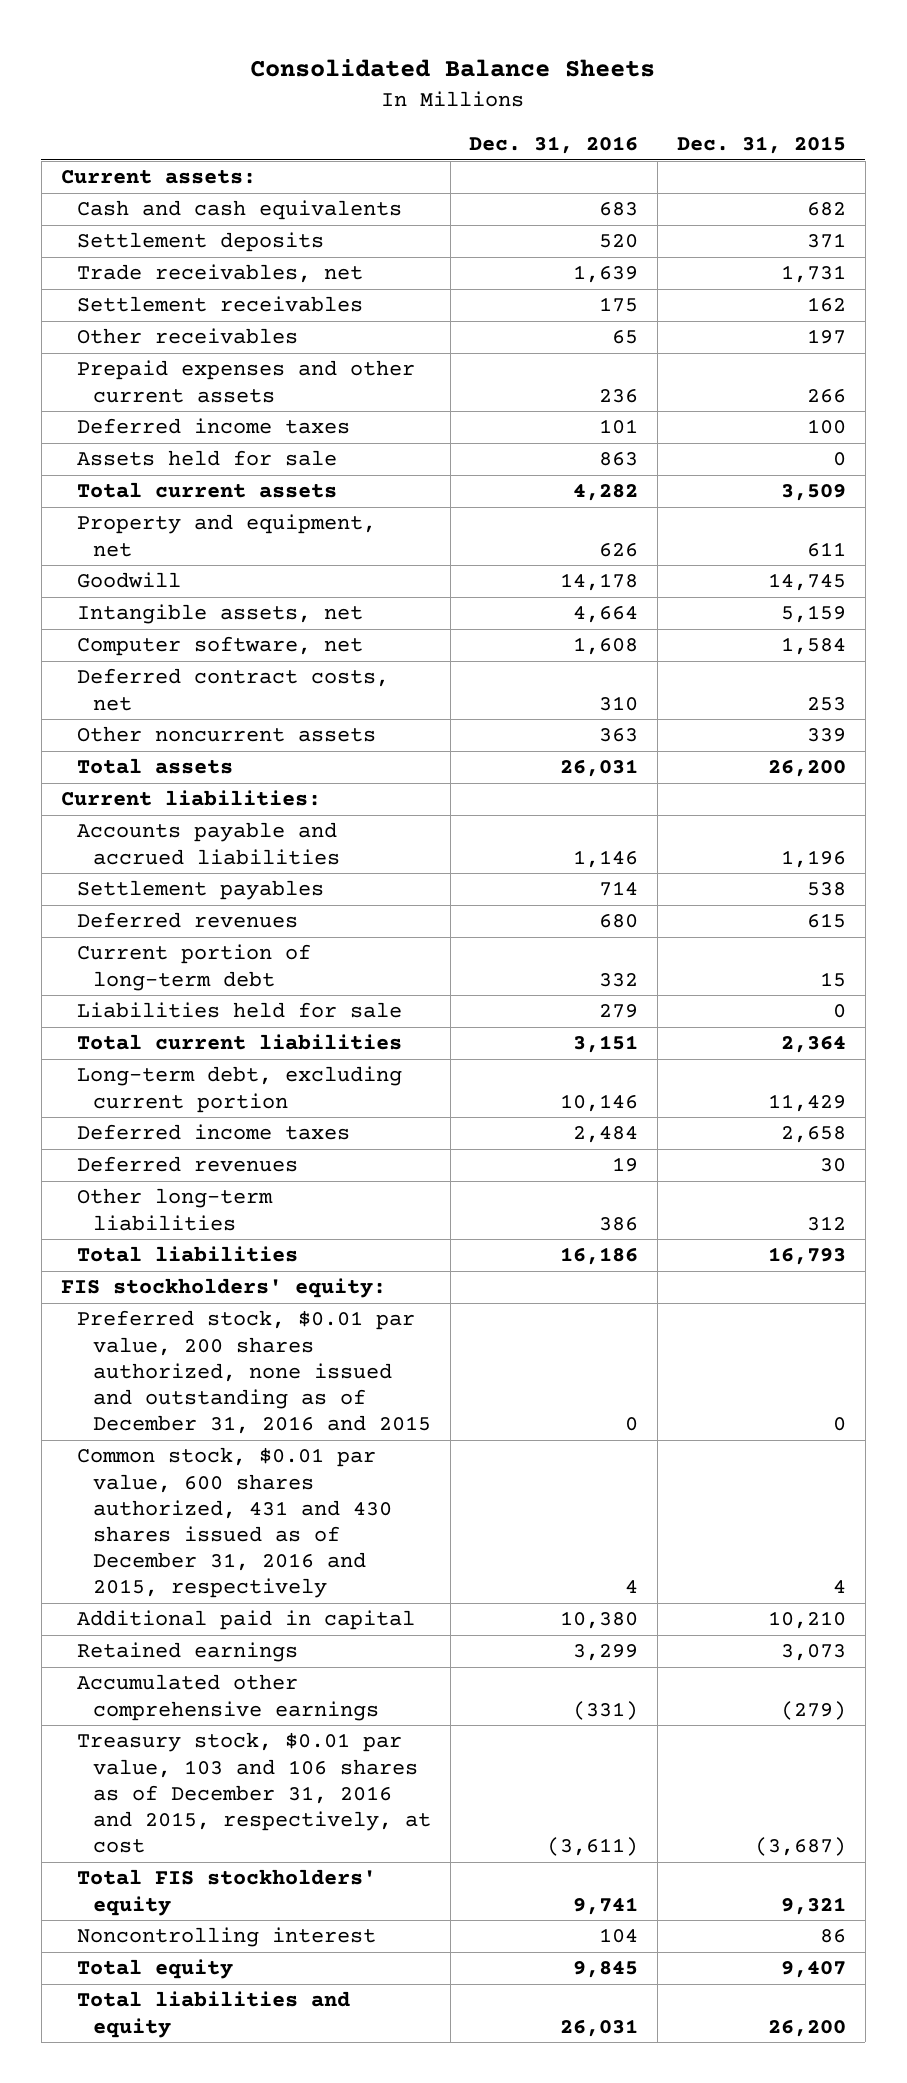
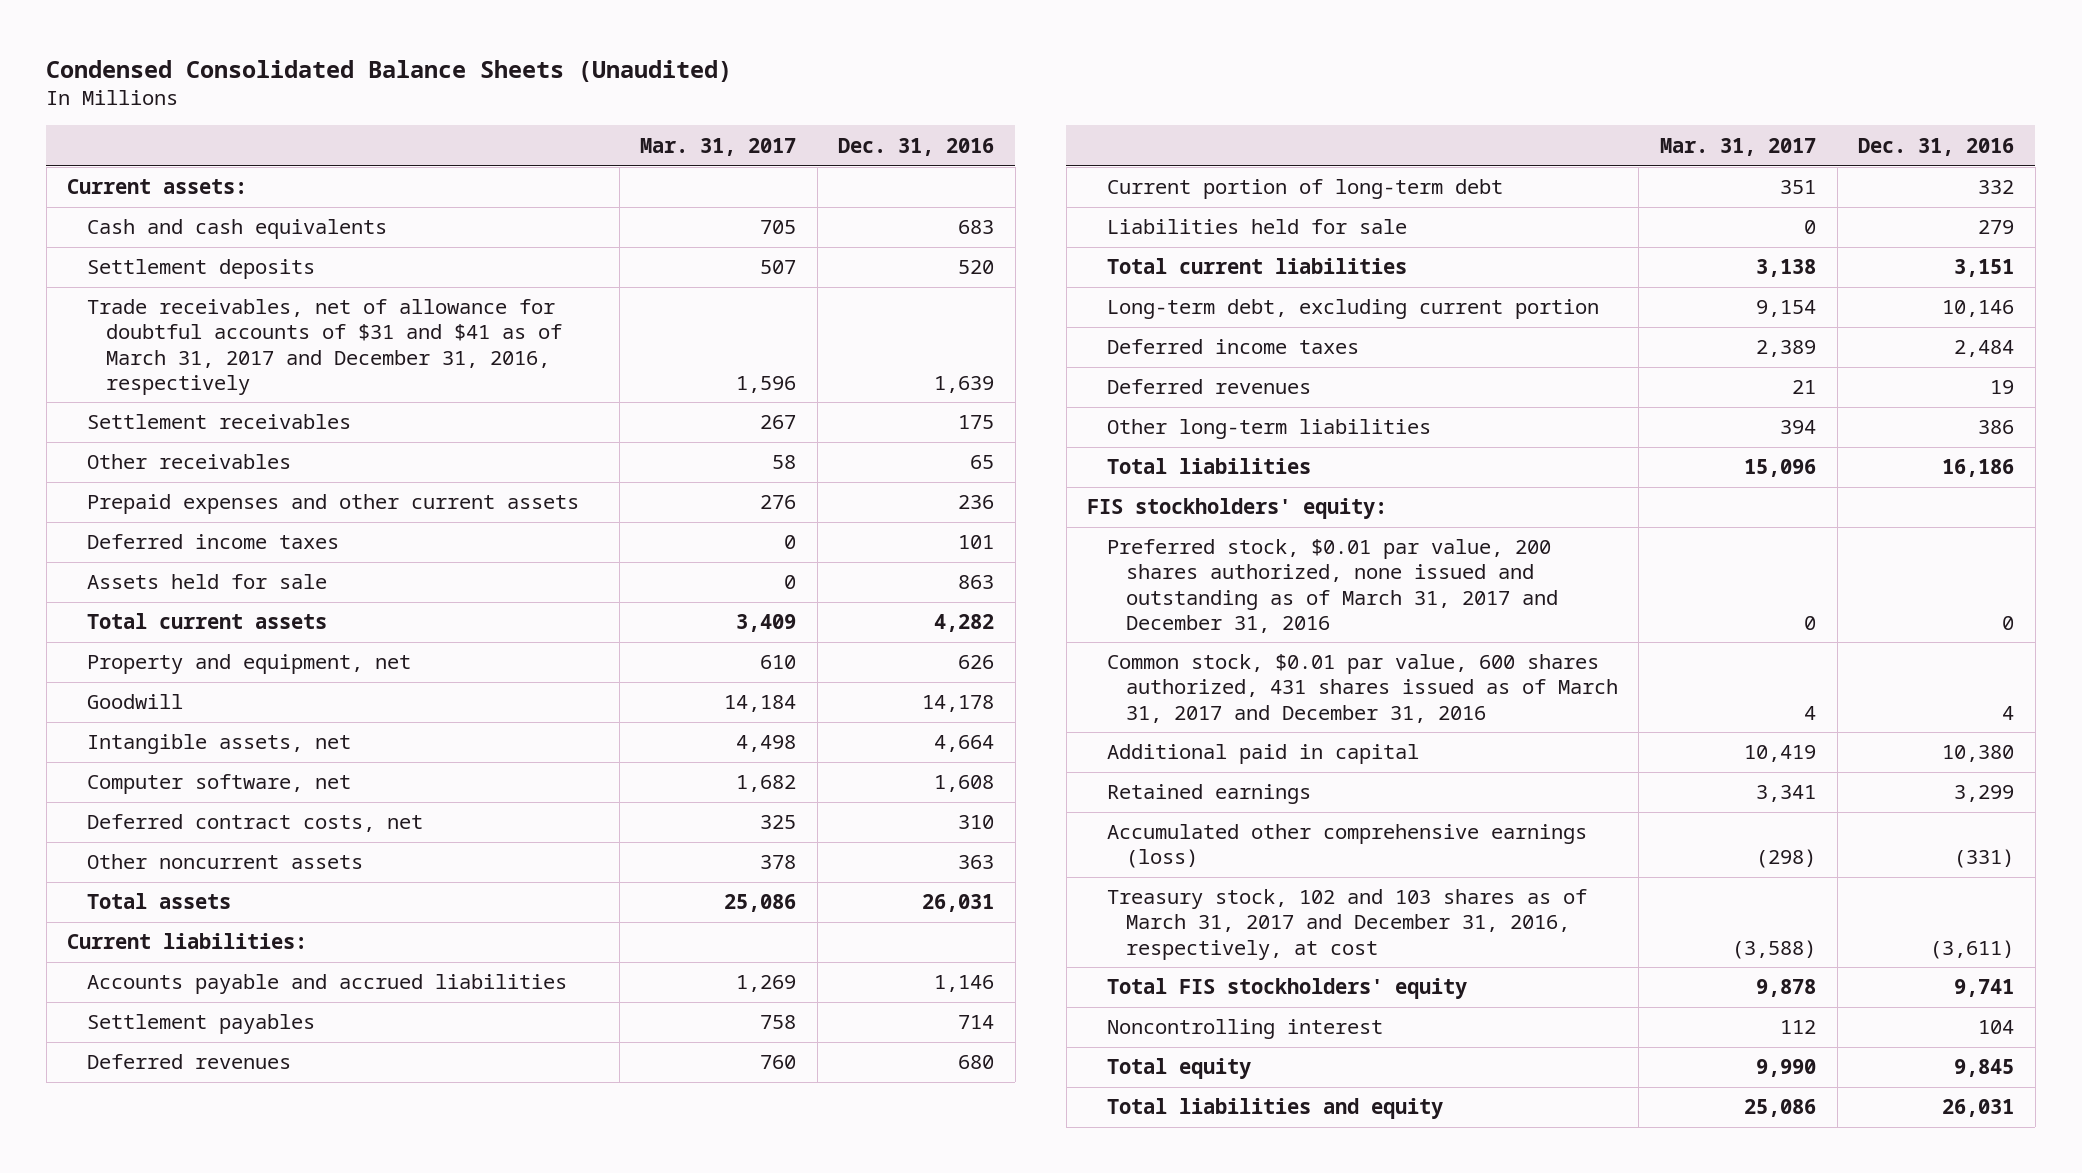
[250,58,656,77] Consolidated Balance Sheets -> [46,59,733,82] Condensed Consolidated Balance Sheets (Unaudited)
[676,136,846,155] Dec. 31, 2015 -> none
none -> [640,137,797,156] Mar. 31, 2017
[76,264,363,284] Trade receivables, net -> [86,299,563,395] Trade receivables, net of allowance for doubtful accounts of $31 and $41 as of March 31, 2017 and December 31, 2016, respectively
[76,1310,431,1435] Preferred stock, $0.01 par value, 200 shares authorized, none issued and outstanding as of December 31, 2016 and 2015 -> [1106,539,1558,633] Preferred stock, $0.01 par value, 200 shares authorized, none issued and outstanding as of March 31, 2017 and December 31, 2016
[76,1447,392,1599] Common stock, $0.01 par value, 600 shares authorized, 431 and 430 shares issued as of December 31, 2016 and 2015, respectively -> [1106,654,1618,723] Common stock, $0.01 par value, 600 shares authorized, 431 shares issued as of March 31, 2017 and December 31, 2016
[76,1674,379,1721] Accumulated other comprehensive earnings -> [1106,824,1587,869] Accumulated other comprehensive earnings (loss)
[76,1732,431,1854] Treasury stock, $0.01 par value, 103 and 106 shares as of December 31, 2016 and 2015, respectively, at cost -> [1106,889,1587,960] Treasury stock, 102 and 103 shares as of March 31, 2017 and December 31, 2016, respectively, at cost

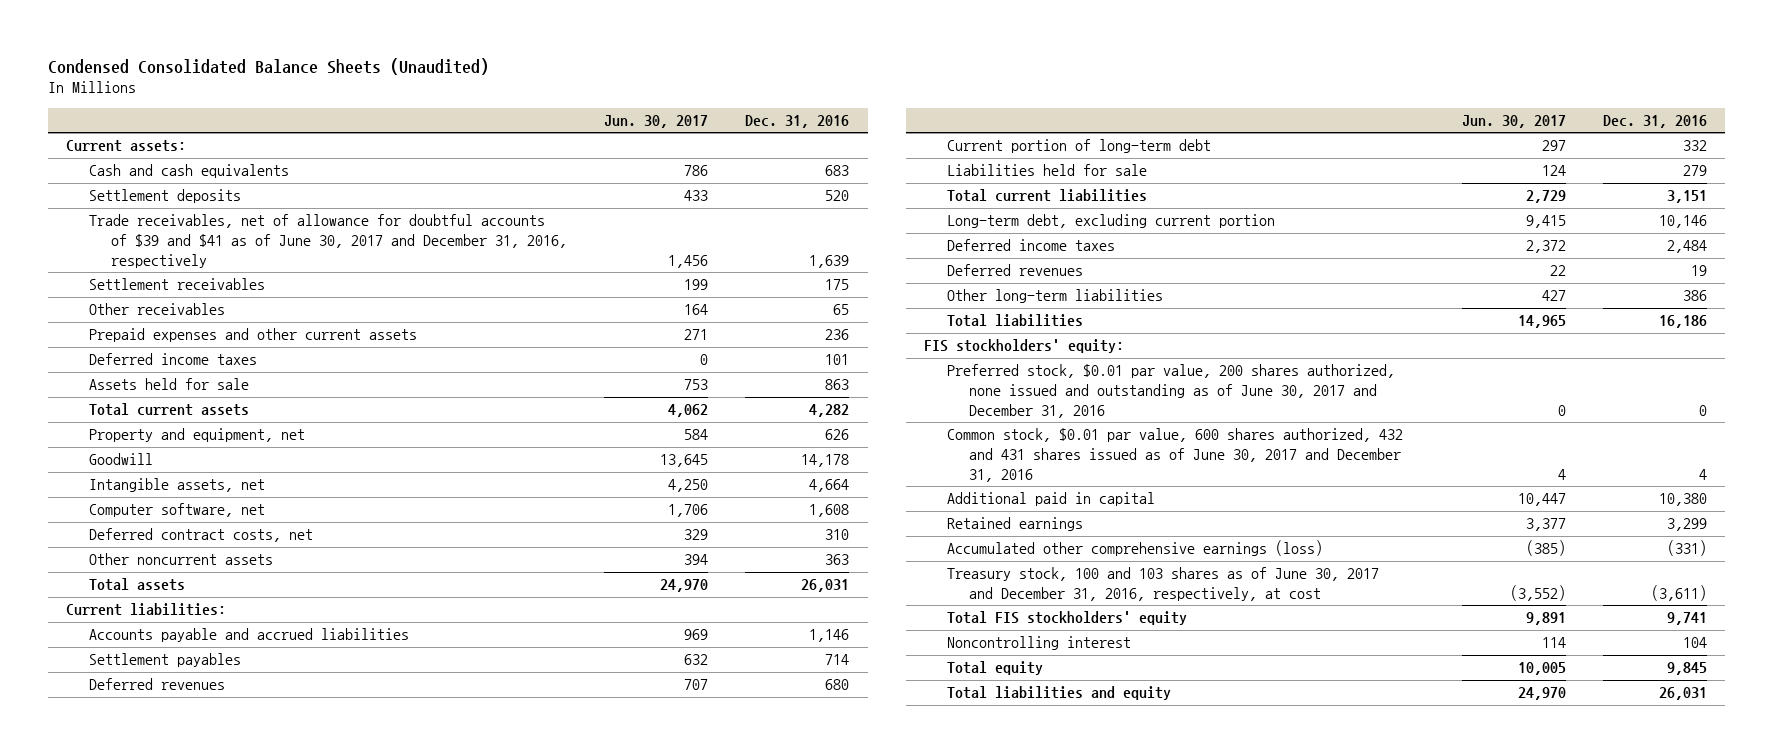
[640,137,797,156] Mar. 31, 2017 -> none
none -> [604,114,709,128] Jun. 30, 2017
[86,299,563,395] Trade receivables, net of allowance for doubtful accounts of $31 and $41 as of March 31, 2017 and December 31, 2016, respectively -> [88,214,568,268] Trade receivables, net of allowance for doubtful accounts of $39 and $41 as of June 30, 2017 and December 31, 2016, respectively
[1106,539,1558,633] Preferred stock, $0.01 par value, 200 shares authorized, none issued and outstanding as of March 31, 2017 and December 31, 2016 -> [946,364,1395,418] Preferred stock, $0.01 par value, 200 shares authorized, none issued and outstanding as of June 30, 2017 and December 31, 2016
[1106,654,1618,723] Common stock, $0.01 par value, 600 shares authorized, 431 shares issued as of March 31, 2017 and December 31, 2016 -> [946,428,1403,482] Common stock, $0.01 par value, 600 shares authorized, 432 and 431 shares issued as of June 30, 2017 and December 31, 2016
[1106,889,1587,960] Treasury stock, 102 and 103 shares as of March 31, 2017 and December 31, 2016, respectively, at cost -> [946,567,1379,601] Treasury stock, 100 and 103 shares as of June 30, 2017 and December 31, 2016, respectively, at cost

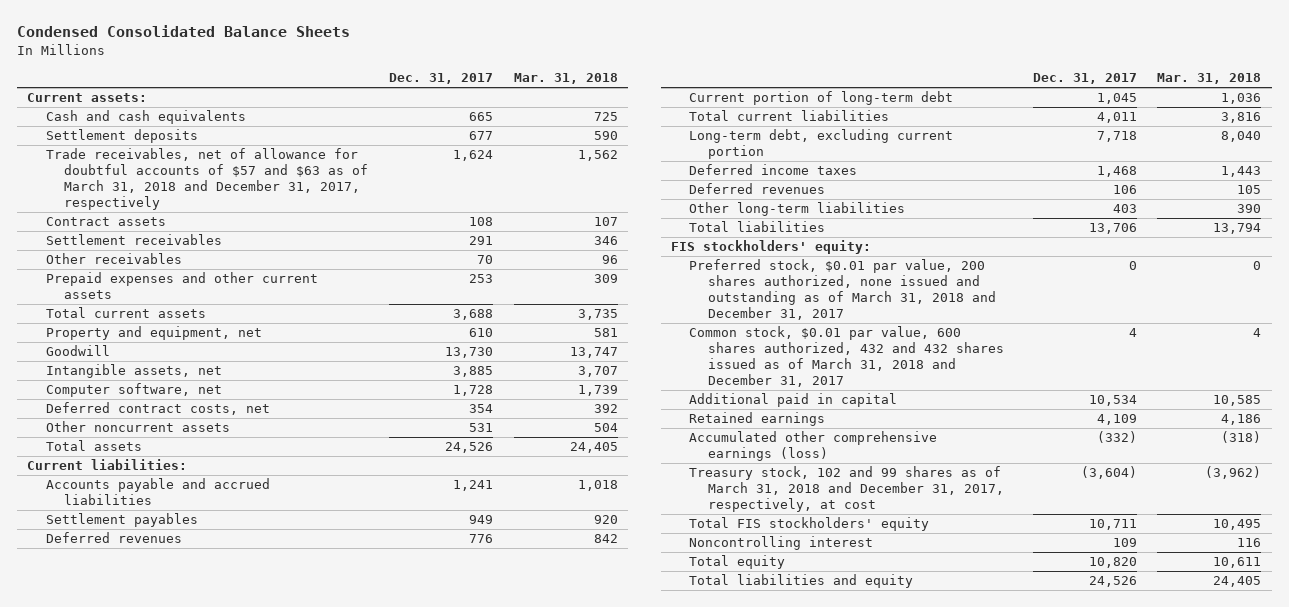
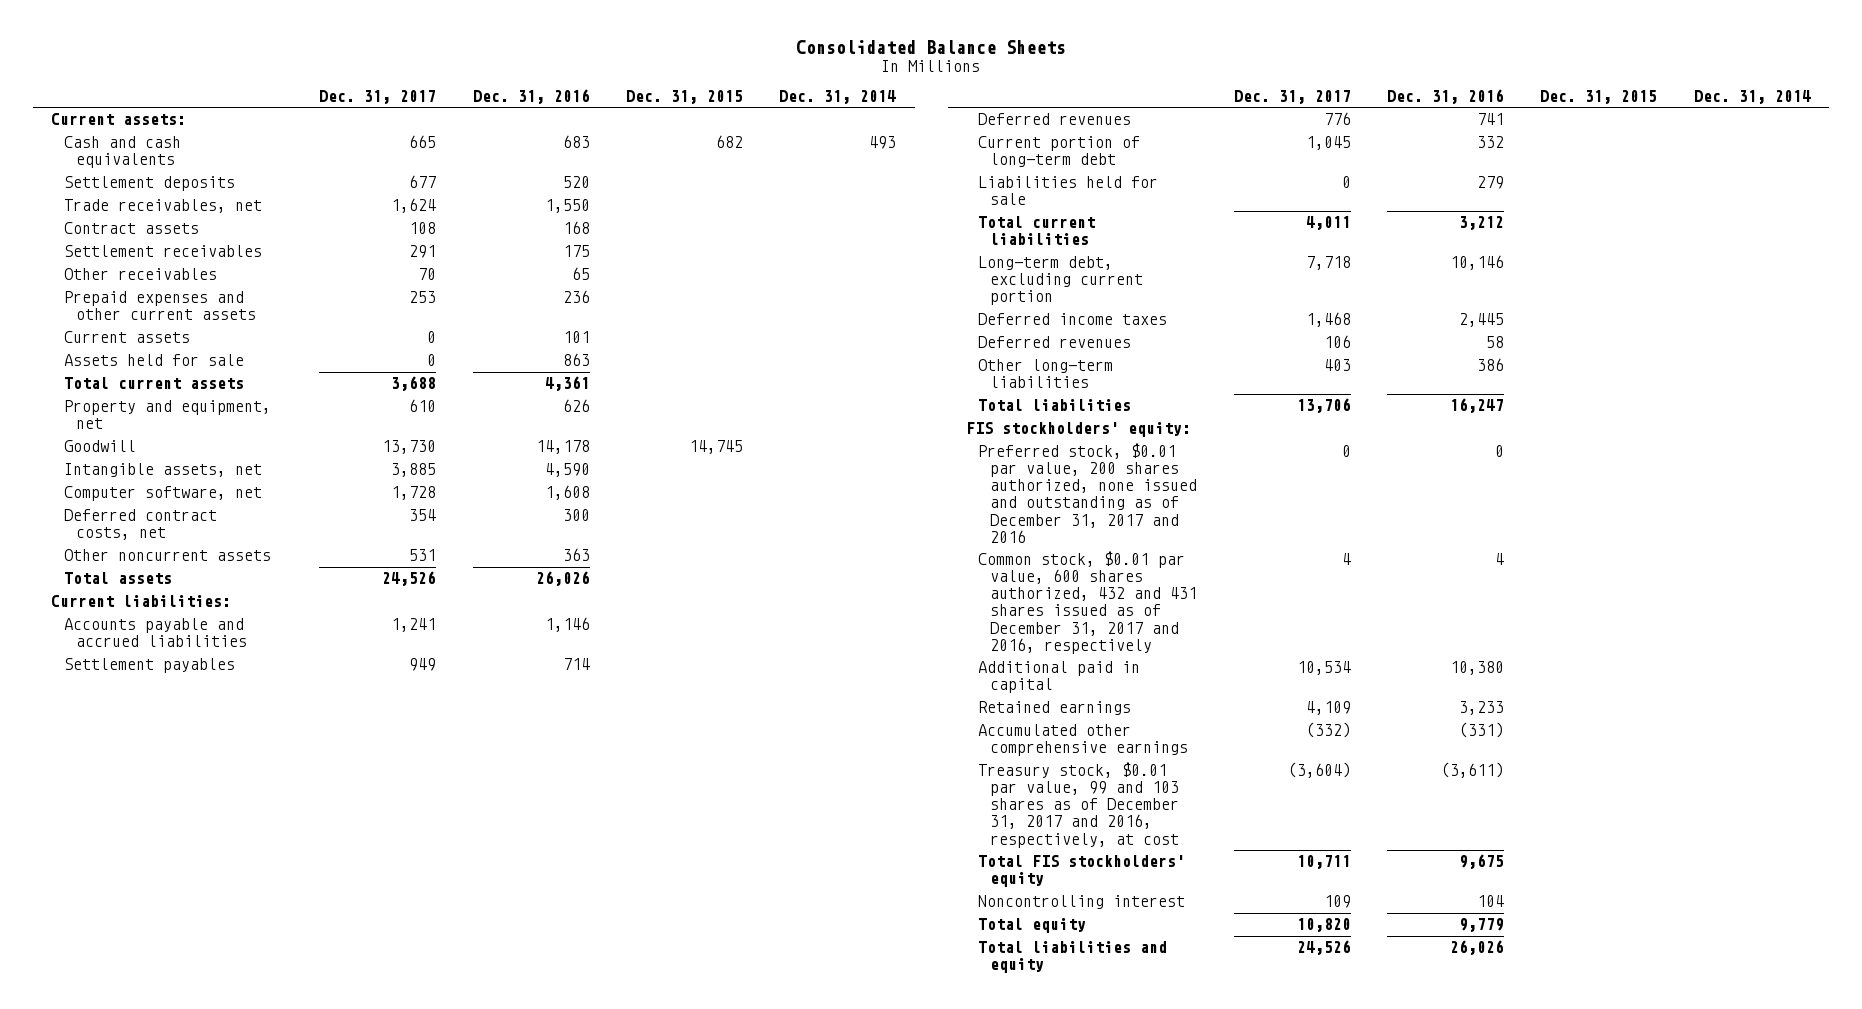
[16,25,350,38] Condensed Consolidated Balance Sheets -> [796,39,1067,54] Consolidated Balance Sheets
[513,73,618,85] Mar. 31, 2018 -> none
none -> [472,89,590,105] Dec. 31, 2016
none -> [626,90,744,105] Dec. 31, 2015
none -> [779,90,897,105] Dec. 31, 2014
[45,148,369,211] Trade receivables, net of allowance for doubtful accounts of $57 and $63 as of March 31, 2018 and December 31, 2017, respectively -> [63,199,262,214] Trade receivables, net
none -> [63,331,190,344] Current assets
none -> [63,354,244,367] Assets held for sale
none -> [978,176,1159,206] Liabilities held for sale
[689,259,996,321] Preferred stock, $0.01 par value, 200 shares authorized, none issued and outstanding as of March 31, 2018 and December 31, 2017 -> [978,443,1198,543] Preferred stock, $0.01 par value, 200 shares authorized, none issued and outstanding as of December 31, 2017 and 2016
[689,326,1004,388] Common stock, $0.01 par value, 600 shares authorized, 432 and 432 shares issued as of March 31, 2018 and December 31, 2017 -> [978,551,1198,654] Common stock, $0.01 par value, 600 shares authorized, 432 and 431 shares issued as of December 31, 2017 and 2016, respectively
[689,431,938,462] Accumulated other comprehensive earnings (loss) -> [978,724,1189,757] Accumulated other comprehensive earnings
[689,466,1004,513] Treasury stock, 102 and 99 shares as of March 31, 2018 and December 31, 2017, respectively, at cost -> [978,762,1180,848] Treasury stock, $0.01 par value, 99 and 103 shares as of December 31, 2017 and 2016, respectively, at cost

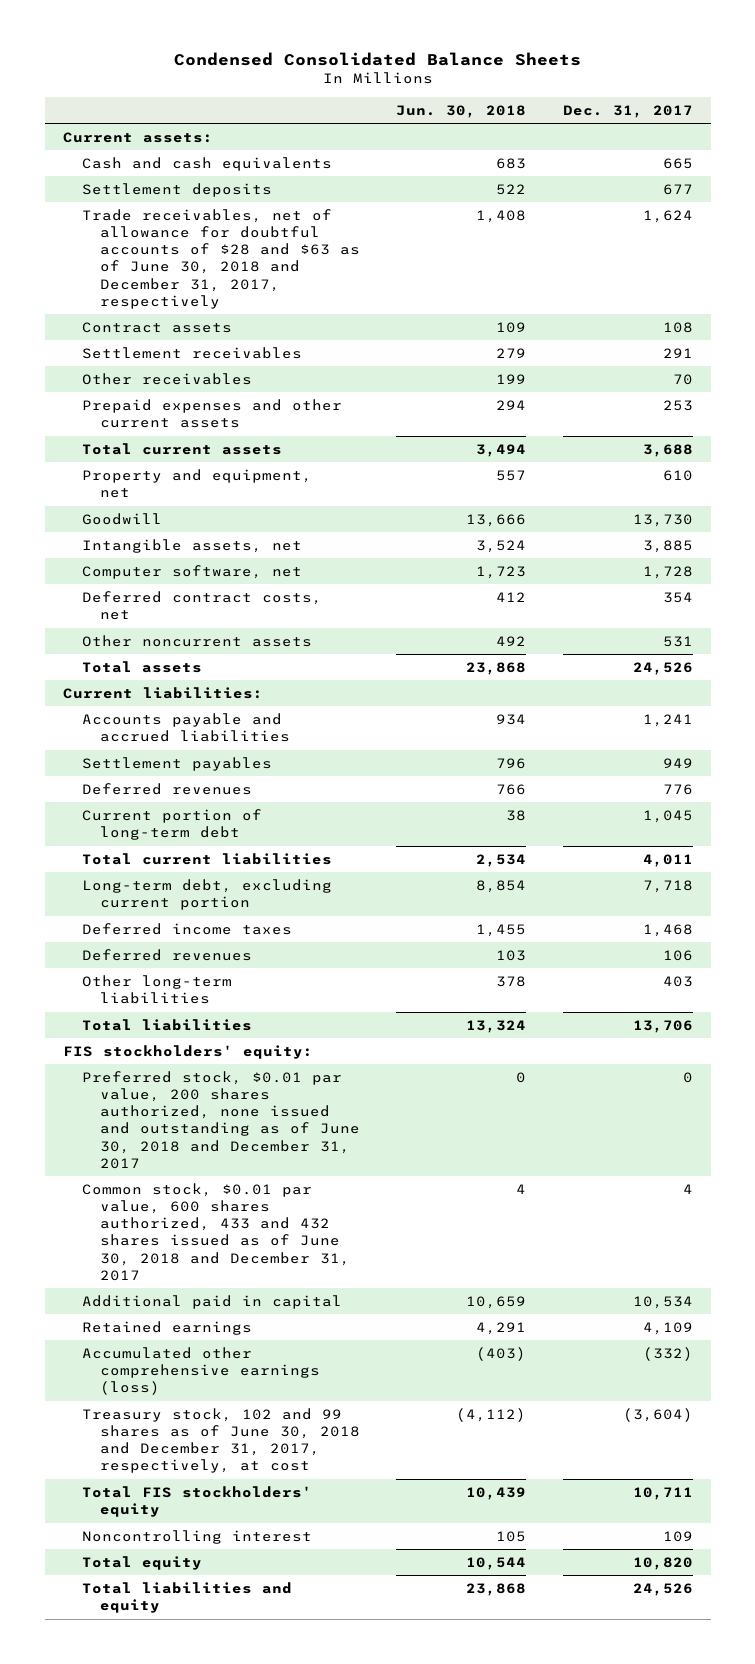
[796,39,1067,54] Consolidated Balance Sheets -> [173,52,581,67] Condensed Consolidated Balance Sheets
[472,89,590,105] Dec. 31, 2016 -> none
[626,90,744,105] Dec. 31, 2015 -> none
[779,90,897,105] Dec. 31, 2014 -> none
none -> [396,104,527,118] Jun. 30, 2018
[63,199,262,214] Trade receivables, net -> [81,208,361,309] Trade receivables, net of allowance for doubtful accounts of $28 and $63 as of June 30, 2018 and December 31, 2017, respectively
[63,331,190,344] Current assets -> none
[63,354,244,367] Assets held for sale -> none
[978,176,1159,206] Liabilities held for sale -> none
[978,443,1198,543] Preferred stock, $0.01 par value, 200 shares authorized, none issued and outstanding as of December 31, 2017 and 2016 -> [81,1070,361,1169] Preferred stock, $0.01 par value, 200 shares authorized, none issued and outstanding as of June 30, 2018 and December 31, 2017
[978,551,1198,654] Common stock, $0.01 par value, 600 shares authorized, 432 and 431 shares issued as of December 31, 2017 and 2016, respectively -> [81,1182,351,1281] Common stock, $0.01 par value, 600 shares authorized, 433 and 432 shares issued as of June 30, 2018 and December 31, 2017
[978,724,1189,757] Accumulated other comprehensive earnings -> [81,1346,321,1396] Accumulated other comprehensive earnings (loss)
[978,762,1180,848] Treasury stock, $0.01 par value, 99 and 103 shares as of December 31, 2017 and 2016, respectively, at cost -> [81,1407,361,1474] Treasury stock, 102 and 99 shares as of June 30, 2018 and December 31, 2017, respectively, at cost

